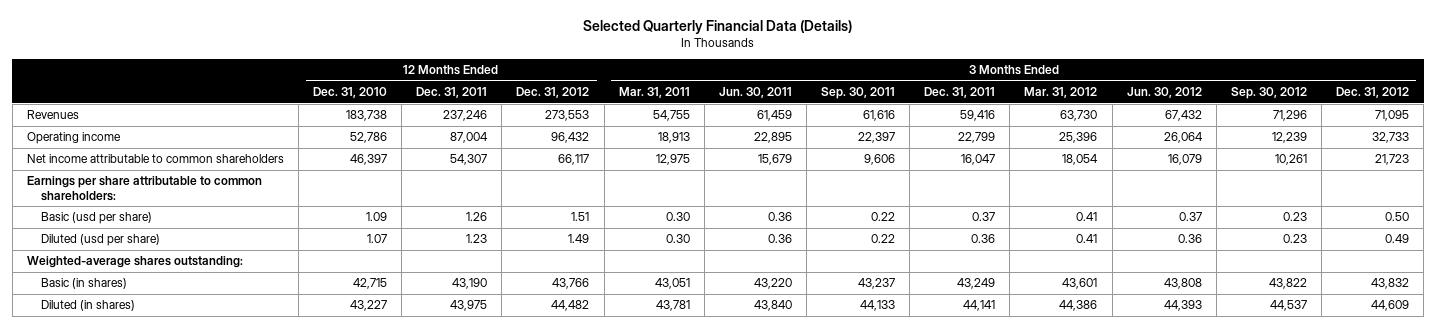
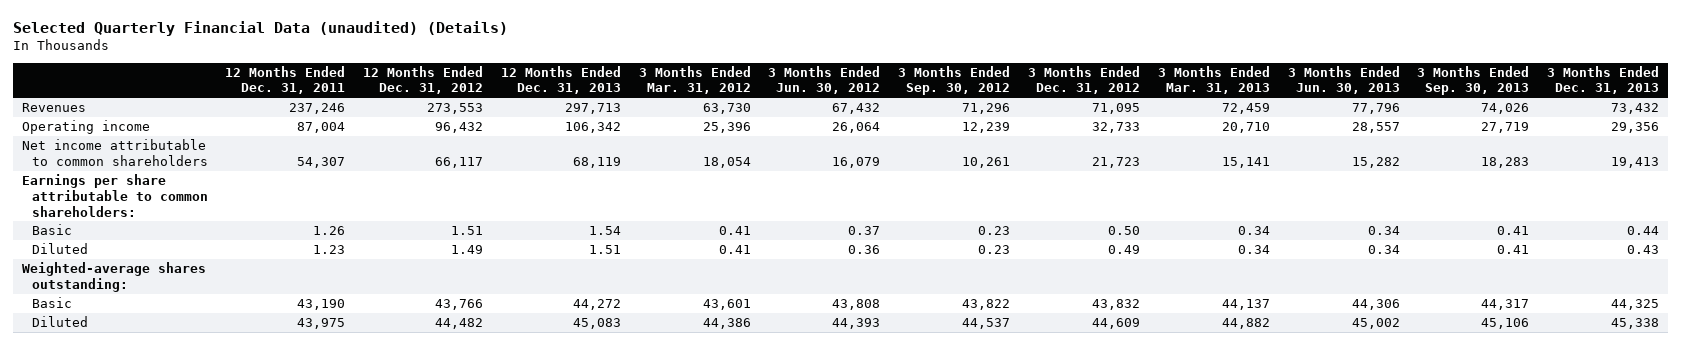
[582,19,852,34] Selected Quarterly Financial Data (Details) -> [12,20,508,36] Selected Quarterly Financial Data (unaudited) (Details)
[312,87,387,99] Dec. 31, 2010 -> none
[618,87,690,99] Mar. 31, 2011 -> none
[718,87,792,99] Jun. 30, 2011 -> none
[821,87,896,100] Sep. 30, 2011 -> none
[924,87,996,99] Dec. 31, 2011 -> none
none -> [500,65,621,95] 12 Months Ended Dec. 31, 2013
none -> [1157,65,1270,95] 3 Months Ended Mar. 31, 2013
none -> [1287,65,1400,95] 3 Months Ended Jun. 30, 2013
none -> [1417,65,1530,96] 3 Months Ended Sep. 30, 2013
none -> [1547,65,1660,95] 3 Months Ended Dec. 31, 2013
[40,212,152,225] Basic (usd per share) -> [31,224,72,236] Basic
[40,234,160,247] Diluted (usd per share) -> [31,243,88,255] Diluted
[40,278,127,290] Basic (in shares) -> [31,297,72,309] Basic
[40,300,135,312] Diluted (in shares) -> [31,316,88,328] Diluted

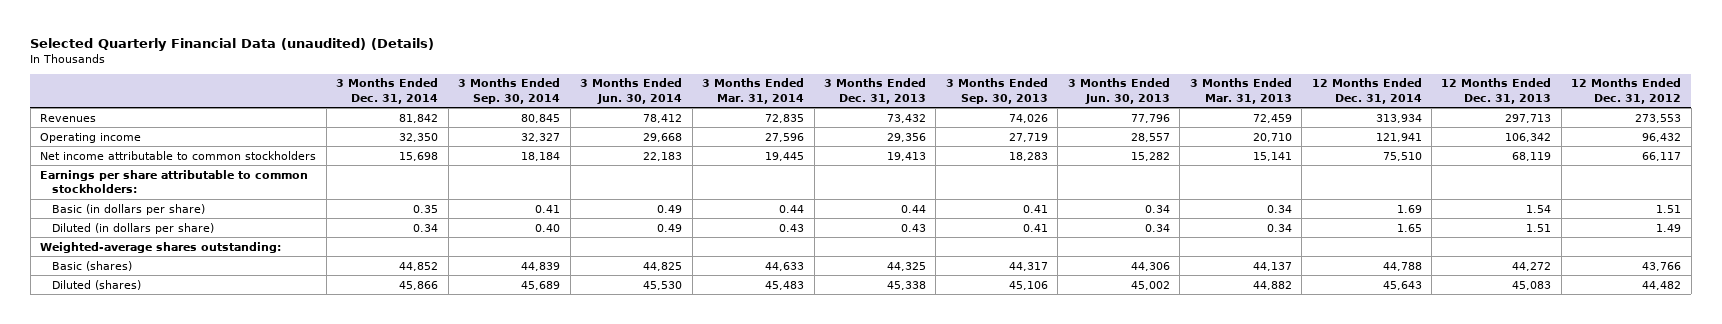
[225,65,346,95] 12 Months Ended Dec. 31, 2011 -> none
[638,65,751,95] 3 Months Ended Mar. 31, 2012 -> none
[768,65,881,95] 3 Months Ended Jun. 30, 2012 -> none
[898,65,1011,96] 3 Months Ended Sep. 30, 2012 -> none
[1027,65,1140,95] 3 Months Ended Dec. 31, 2012 -> none
none -> [336,78,439,104] 3 Months Ended Dec. 31, 2014
none -> [458,78,561,104] 3 Months Ended Sep. 30, 2014
none -> [580,78,683,104] 3 Months Ended Jun. 30, 2014
none -> [702,78,805,104] 3 Months Ended Mar. 31, 2014
none -> [1311,78,1422,104] 12 Months Ended Dec. 31, 2014
[21,139,208,166] Net income attributable to common shareholders -> [40,150,317,160] Net income attributable to common stockholders
[21,174,208,217] Earnings per share attributable to common shareholders: -> [40,169,309,194] Earnings per share attributable to common stockholders:
[31,224,72,236] Basic -> [51,203,205,215] Basic (in dollars per share)
[31,243,88,255] Diluted -> [51,222,214,234] Diluted (in dollars per share)
[31,297,72,309] Basic -> [51,260,132,271] Basic (shares)
[31,316,88,328] Diluted -> [51,279,141,290] Diluted (shares)

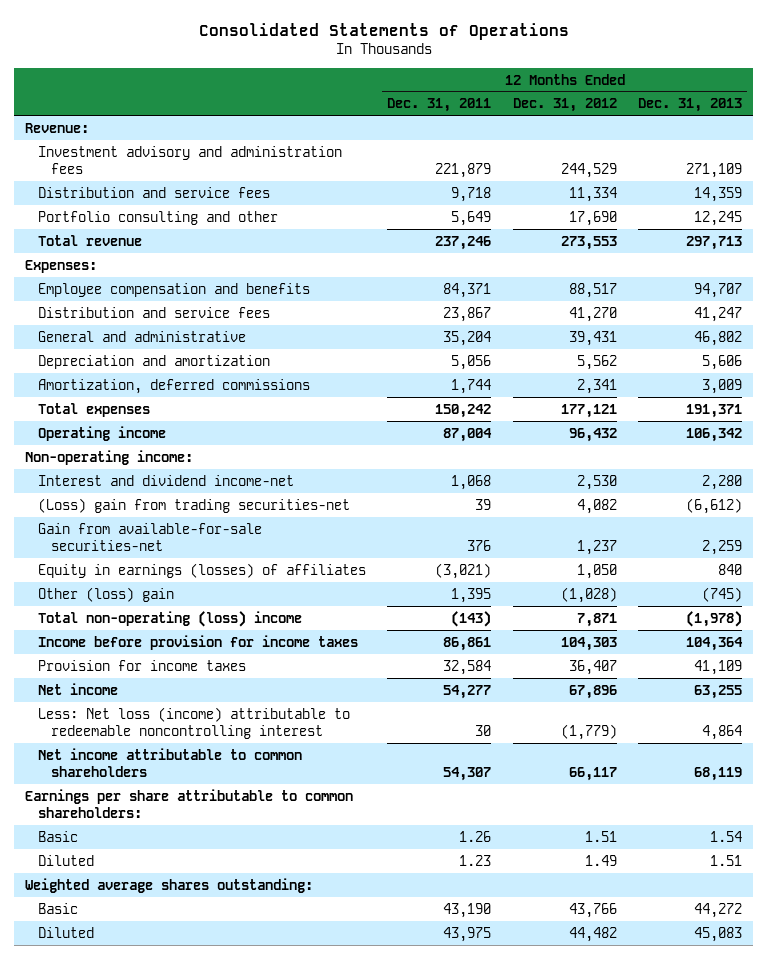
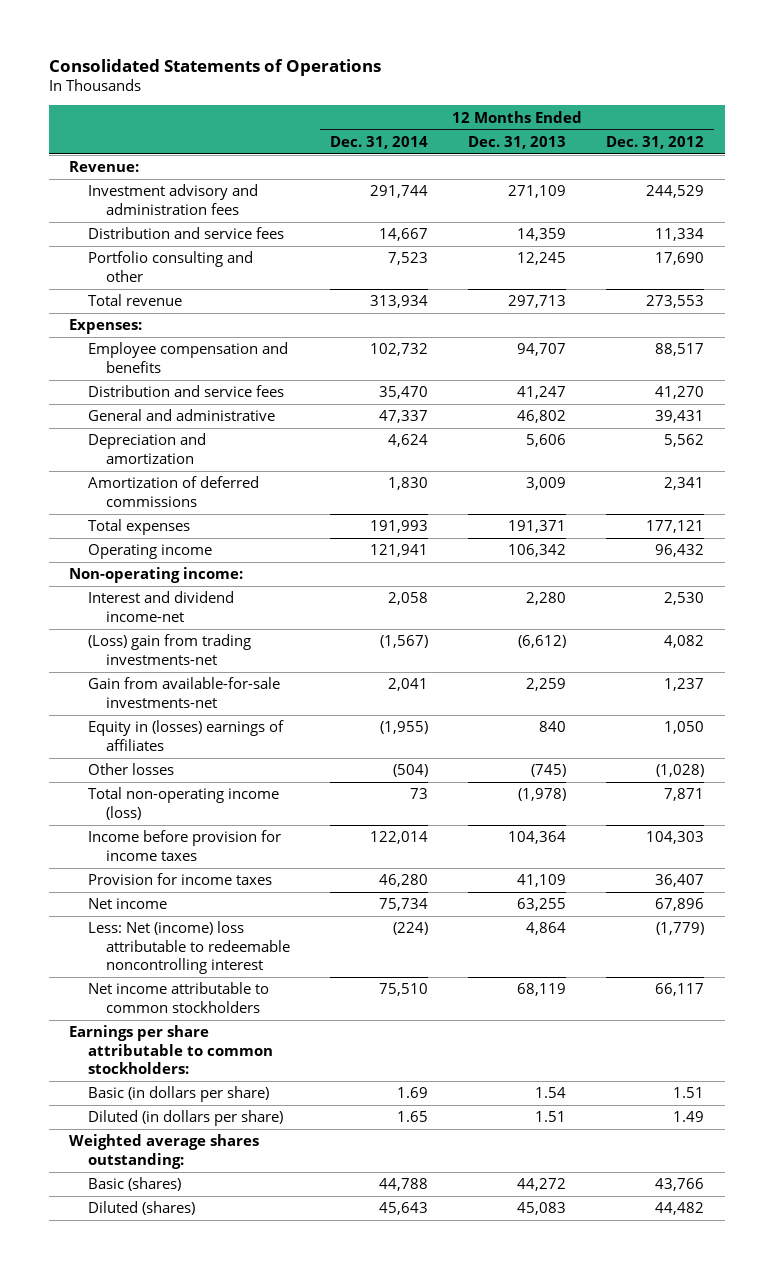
[387,98,492,113] Dec. 31, 2011 -> none
none -> [330,135,429,149] Dec. 31, 2014
[38,378,311,394] Amortization, deferred commissions -> [87,476,259,507] Amortization of deferred commissions
[38,497,351,513] (Loss) gain from trading securities-net -> [87,634,251,665] (Loss) gain from trading investments-net
[38,522,263,551] Gain from available-for-sale securities-net -> [87,677,280,708] Gain from available-for-sale investments-net
[38,562,367,578] Equity in earnings (losses) of affiliates -> [87,720,284,751] Equity in (losses) earnings of affiliates
[38,586,175,602] Other (loss) gain -> [87,763,174,776] Other losses
[38,610,303,627] Total non-operating (loss) income -> [87,787,279,820] Total non-operating income (loss)
[38,706,351,739] Less: Net loss (income) attributable to redeemable noncontrolling interest -> [87,921,290,975] Less: Net (income) loss attributable to redeemable noncontrolling interest
[38,747,303,777] Net income attributable to common shareholders -> [87,982,269,1013] Net income attributable to common stockholders
[25,788,354,818] Earnings per share attributable to common shareholders: -> [69,1025,273,1075] Earnings per share attributable to common stockholders:
[38,830,79,842] Basic -> [87,1086,269,1103] Basic (in dollars per share)
[38,854,95,866] Diluted -> [87,1110,283,1127] Diluted (in dollars per share)
[38,902,79,914] Basic -> [87,1177,181,1192] Basic (shares)
[38,926,95,938] Diluted -> [87,1201,195,1216] Diluted (shares)

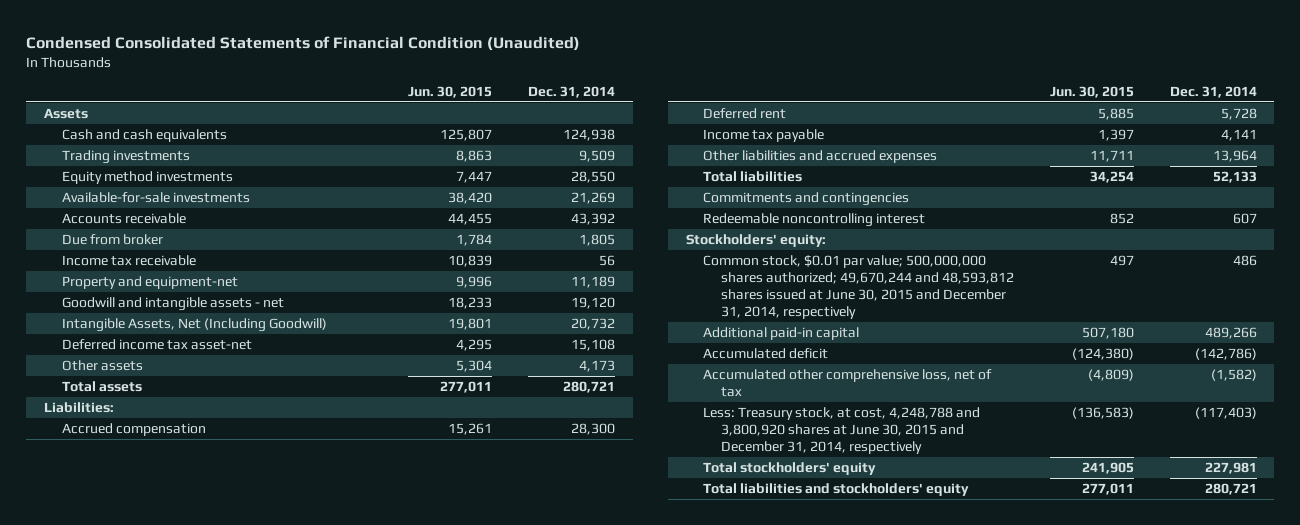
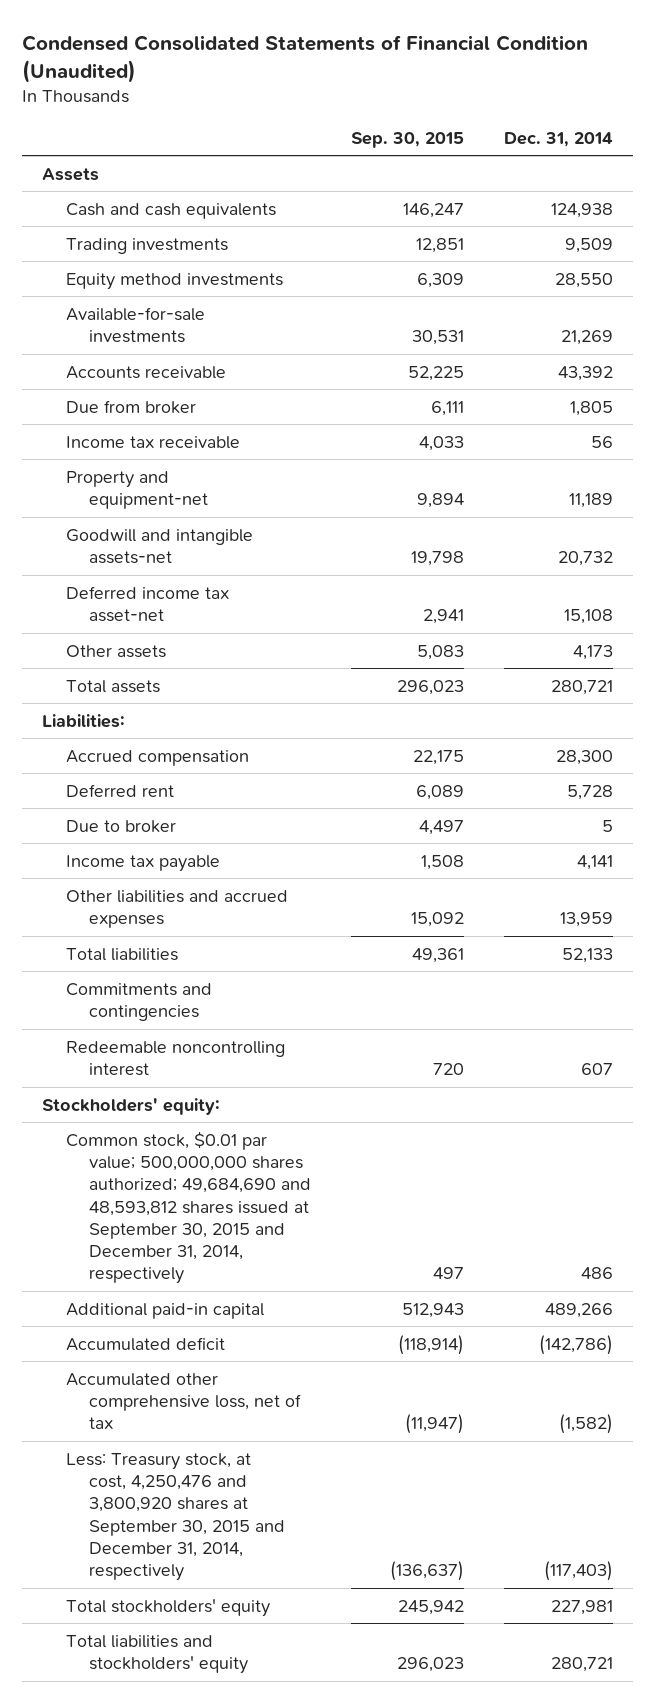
[407,85,492,98] Jun. 30, 2015 -> none
none -> [351,131,465,148] Sep. 30, 2015
[61,296,284,311] Goodwill and intangible assets - net -> none
[61,317,327,332] Intangible Assets, Net (Including Goodwill) -> [65,528,253,565] Goodwill and intangible assets-net
none -> [65,819,176,833] Due to broker
[1212,149,1257,162] 13,964 -> [560,912,614,928] 13,959
[703,254,1015,320] Common stock, $0.01 par value; 500,000,000 shares authorized; 49,670,244 and 48,593,812 shares issued at June 30, 2015 and December 31, 2014, respectively -> [65,1130,312,1285] Common stock, $0.01 par value; 500,000,000 shares authorized; 49,684,690 and 48,593,812 shares issued at September 30, 2015 and December 31, 2014, respectively
[703,406,981,455] Less: Treasury stock, at cost, 4,248,788 and 3,800,920 shares at June 30, 2015 and December 31, 2014, respectively -> [65,1452,286,1582] Less: Treasury stock, at cost, 4,250,476 and 3,800,920 shares at September 30, 2015 and December 31, 2014, respectively

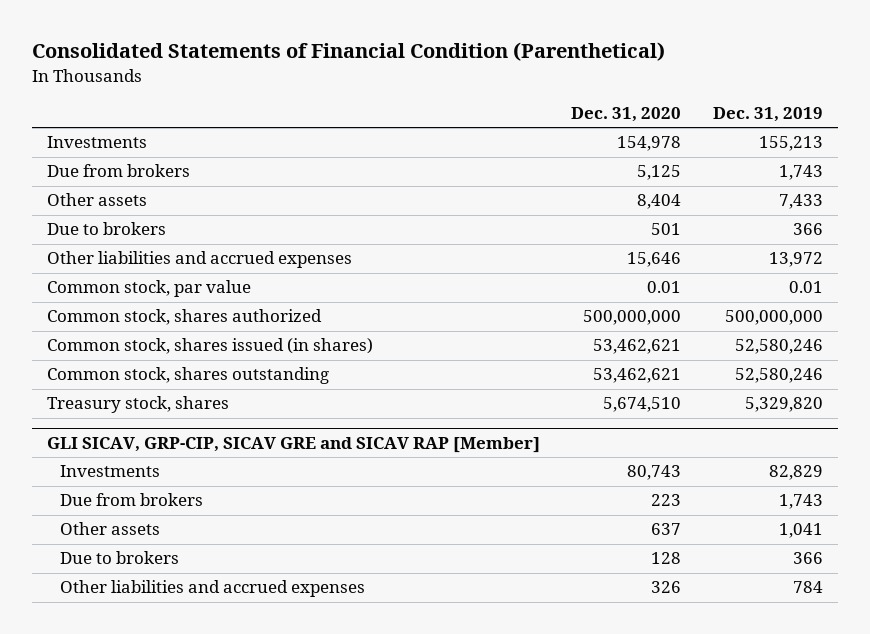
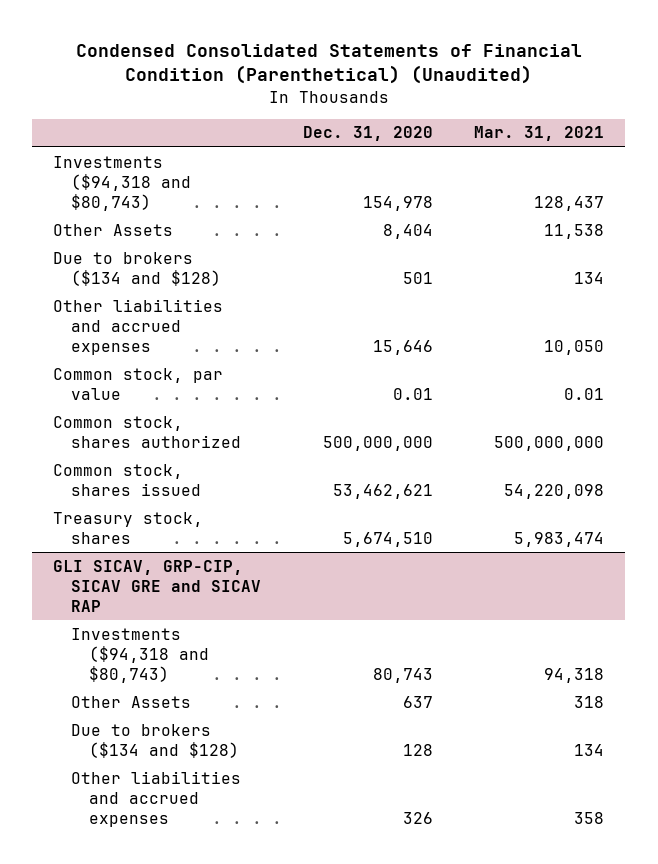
[31,42,665,62] Consolidated Statements of Financial Condition (Parenthetical) -> [75,43,582,85] Condensed Consolidated Statements of Financial Condition (Parenthetical) (Unaudited)
[712,107,823,123] Dec. 31, 2019 -> none
none -> [474,126,605,142] Mar. 31, 2021
[47,164,191,178] Due from brokers -> none
[47,136,148,149] Investments -> [53,155,191,211] Investments ($94,318 and $80,743)
[47,193,148,207] Other assets -> [53,223,174,236] Other Assets
[47,222,167,236] Due to brokers -> [53,251,221,286] Due to brokers ($134 and $128)
[47,367,330,385] Common stock, shares outstanding -> none
[47,338,374,355] Common stock, shares issued (in shares) -> [53,463,201,496] Common stock, shares issued
[60,493,204,507] Due from brokers -> none
[47,437,541,454] GLI SICAV, GRP-CIP, SICAV GRE and SICAV RAP [Member] -> [53,559,261,612] GLI SICAV, GRP-CIP, SICAV GRE and SICAV RAP
[60,465,161,478] Investments -> [70,627,209,683] Investments ($94,318 and $80,743)
[60,522,161,536] Other assets -> [70,695,191,708] Other Assets
[60,551,180,565] Due to brokers -> [70,723,239,758] Due to brokers ($134 and $128)

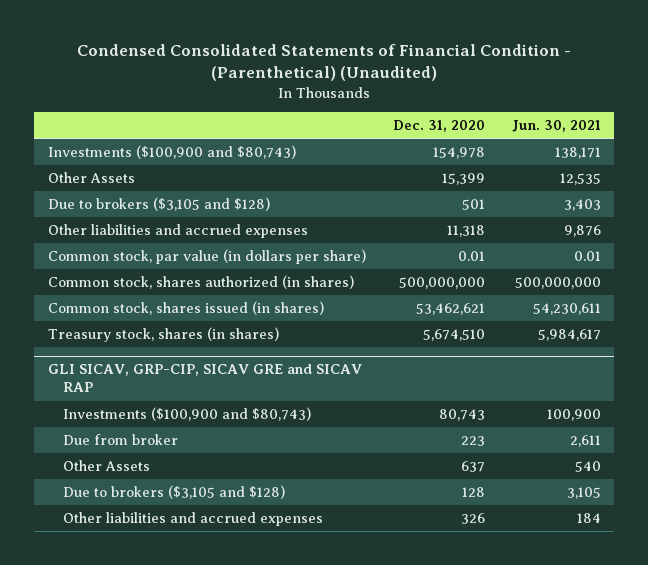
[75,43,582,85] Condensed Consolidated Statements of Financial Condition (Parenthetical) (Unaudited) -> [77,44,572,82] Condensed Consolidated Statements of Financial Condition - (Parenthetical) (Unaudited)
[474,126,605,142] Mar. 31, 2021 -> none
none -> [511,119,601,132] Jun. 30, 2021
[53,155,191,211] Investments ($94,318 and $80,743) -> [47,144,296,159] Investments ($100,900 and $80,743)
[382,223,433,239] 8,404 -> [441,172,485,185] 15,399
[53,251,221,286] Due to brokers ($134 and $128) -> [47,196,270,211] Due to brokers ($3,105 and $128)
[372,339,433,355] 15,646 -> [446,224,485,237] 11,318
[53,367,224,400] Common stock, par value -> [47,248,366,264] Common stock, par value (in dollars per share)
[53,415,241,448] Common stock, shares authorized -> [47,274,354,289] Common stock, shares authorized (in shares)
[53,463,201,496] Common stock, shares issued -> [47,300,324,315] Common stock, shares issued (in shares)
[53,511,204,544] Treasury stock, shares -> [47,326,279,342] Treasury stock, shares (in shares)
[70,627,209,683] Investments ($94,318 and $80,743) -> [62,406,311,421] Investments ($100,900 and $80,743)
none -> [62,433,178,445] Due from broker
[70,723,239,758] Due to brokers ($134 and $128) -> [62,484,285,499] Due to brokers ($3,105 and $128)

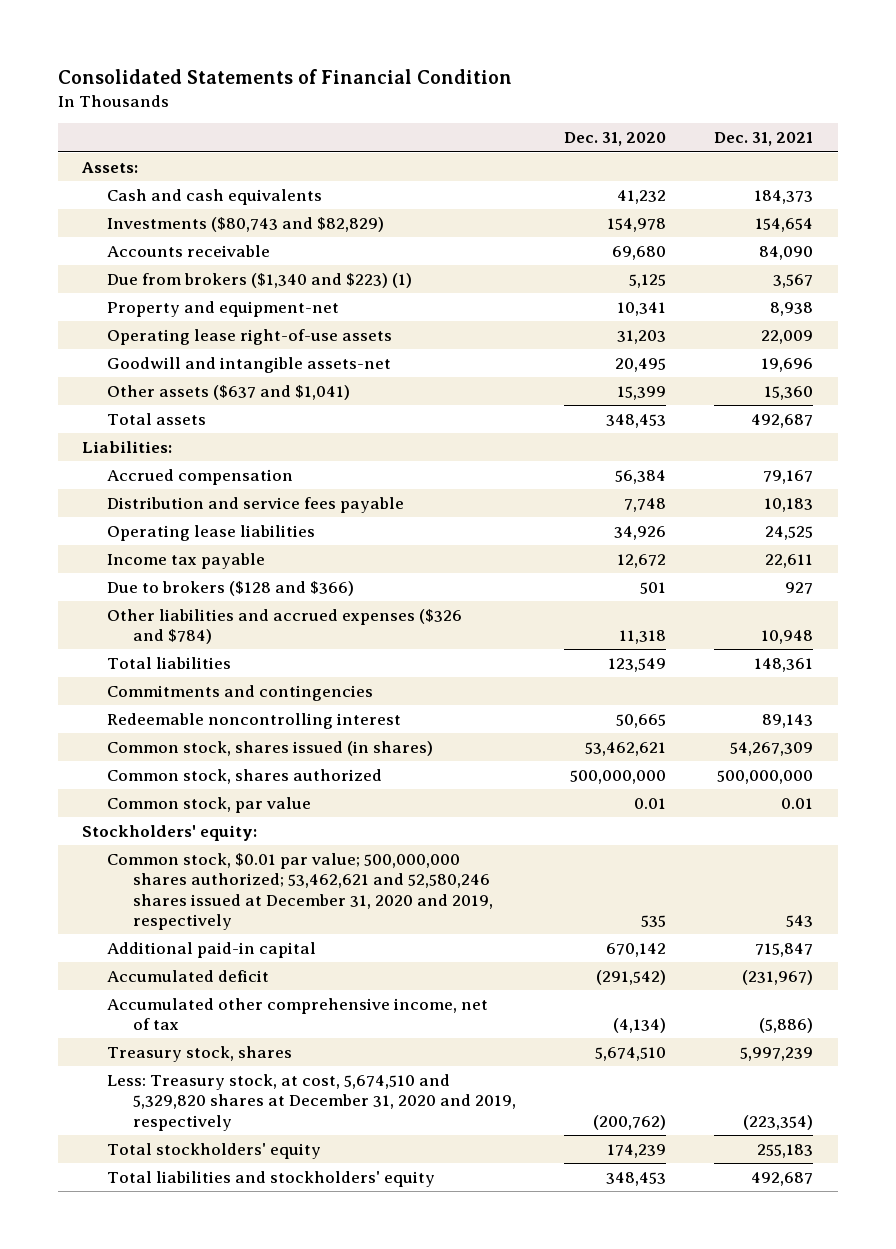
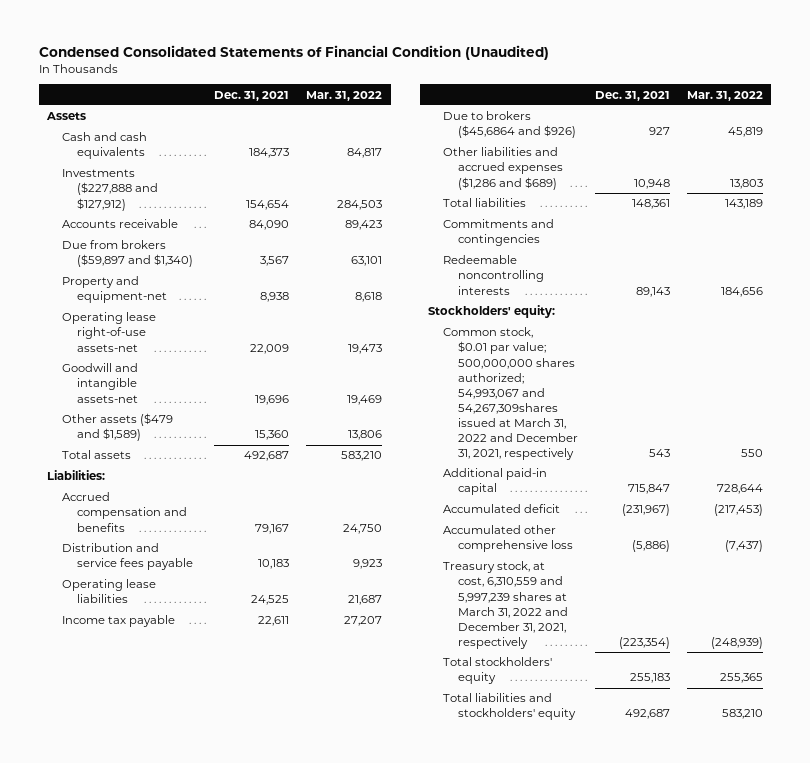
[57,68,512,84] Consolidated Statements of Financial Condition -> [38,45,549,61] Condensed Consolidated Statements of Financial Condition (Unaudited)
[564,132,667,147] Dec. 31, 2020 -> none
none -> [306,90,383,101] Mar. 31, 2022
[81,161,139,173] Assets: -> [46,112,87,121] Assets
[107,216,385,232] Investments ($80,743 and $82,829) -> [62,169,159,211] Investments ($227,888 and $127,912)
[107,272,413,288] Due from brokers ($1,340 and $223) (1) -> [62,240,194,268] Due from brokers ($59,897 and $1,340)
[107,328,393,345] Operating lease right-of-use assets -> [62,312,157,352] Operating lease right-of-use assets-net
[107,384,351,400] Other assets ($637 and $1,041) -> [62,413,174,442] Other assets ($479 and $1,589)
[107,468,294,485] Accrued compensation -> [62,492,188,532] Accrued compensation and benefits
[107,580,355,596] Due to brokers ($128 and $366) -> [443,111,577,139] Due to brokers ($45,6864 and $926)
[107,608,463,645] Other liabilities and accrued expenses ($326 and $784) -> [443,147,564,190] Other liabilities and accrued expenses ($1,286 and $689)
[107,740,434,756] Common stock, shares issued (in shares) -> none
[107,768,383,784] Common stock, shares authorized -> none
[107,796,312,813] Common stock, par value -> none
[107,712,402,729] Redeemable noncontrolling interest -> [443,255,545,295] Redeemable noncontrolling interests
[107,852,493,930] Common stock, $0.01 par value; 500,000,000 shares authorized; 53,462,621 and 52,580,246 shares issued at December 31, 2020 and 2019, respectively -> [443,327,579,461] Common stock, $0.01 par value; 500,000,000 shares authorized; 54,993,067 and 54,267,309shares issued at March 31, 2022 and December 31, 2021, respectively
[107,1045,293,1062] Treasury stock, shares -> none
[107,997,489,1031] Accumulated other comprehensive income, net of tax -> [443,525,574,553] Accumulated other comprehensive loss
[107,1073,516,1131] Less: Treasury stock, at cost, 5,674,510 and 5,329,820 shares at December 31, 2020 and 2019, respectively -> [443,561,569,649] Treasury stock, at cost, 6,310,559 and 5,997,239 shares at March 31, 2022 and December 31, 2021, respectively

